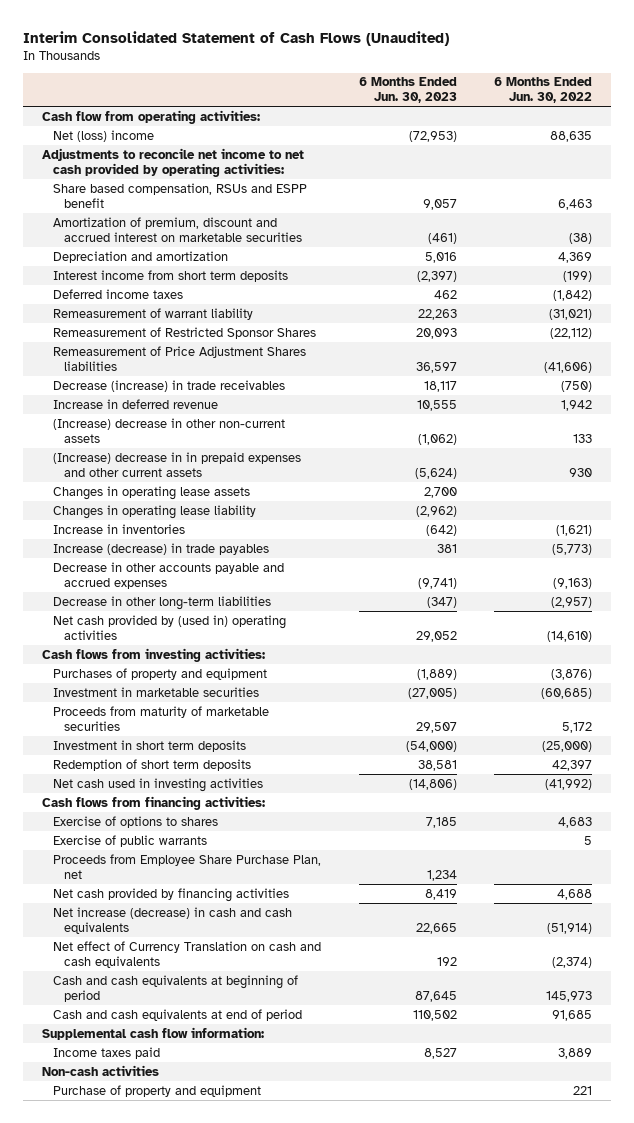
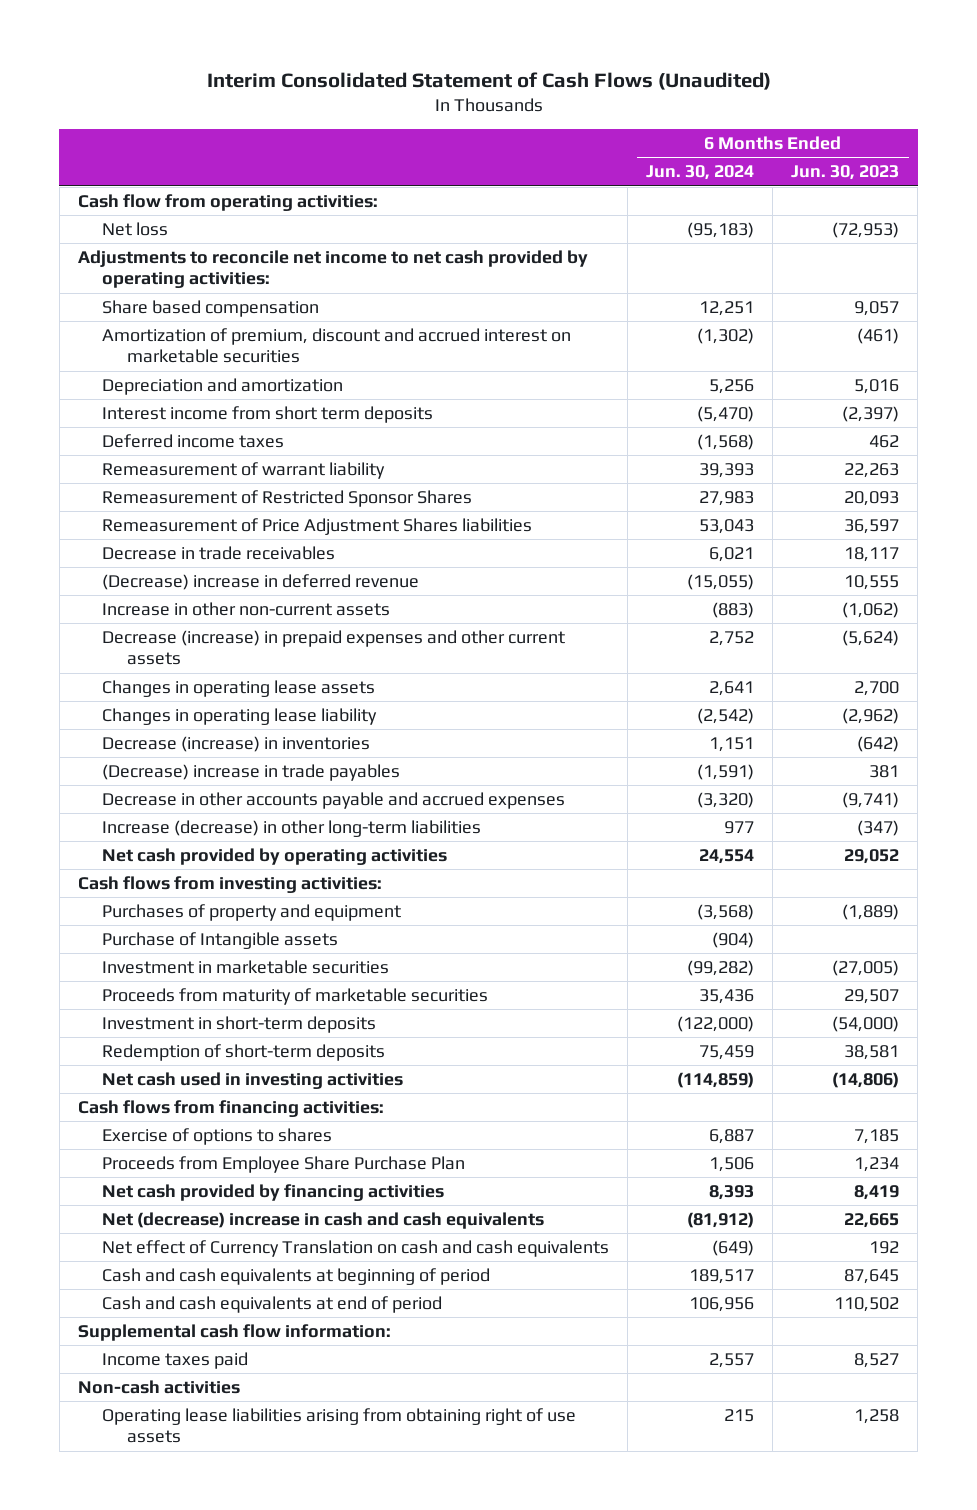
[494,77,593,104] 6 Months Ended Jun. 30, 2022 -> none
none -> [646,165,755,181] Jun. 30, 2024
[53,129,155,142] Net (loss) income -> [102,222,169,237] Net loss
[53,182,308,208] Share based compensation, RSUs and ESPP benefit -> [102,300,320,318] Share based compensation
[53,379,286,392] Decrease (increase) in trade receivables -> [102,546,336,561] Decrease in trade receivables
[53,398,219,409] Increase in deferred revenue -> [102,574,420,591] (Decrease) increase in deferred revenue
[53,417,286,443] (Increase) decrease in other non-current assets -> [102,602,391,617] Increase in other non-current assets
[53,451,302,477] (Increase) decrease in in prepaid expenses and other current assets -> [102,630,566,666] Decrease (increase) in prepaid expenses and other current assets
[53,523,186,534] Increase in inventories -> [102,736,371,753] Decrease (increase) in inventories
[53,542,270,555] Increase (decrease) in trade payables -> [102,764,401,782] (Decrease) increase in trade payables
[53,595,272,610] Decrease in other long-term liabilities -> [102,820,482,838] Increase (decrease) in other long-term liabilities
[53,614,287,640] Net cash provided by (used in) operating activities -> [102,848,448,866] Net cash provided by operating activities
none -> [102,932,339,950] Purchase of Intangible assets
[53,739,247,752] Investment in short term deposits -> [102,1016,377,1034] Investment in short-term deposits
[53,758,252,771] Redemption of short term deposits -> [102,1044,386,1062] Redemption of short-term deposits
[53,834,208,847] Exercise of public warrants -> none
[53,853,322,879] Proceeds from Employee Share Purchase Plan, net -> [102,1156,466,1174] Proceeds from Employee Share Purchase Plan
[53,906,293,934] Net increase (decrease) in cash and cash equivalents -> [102,1212,545,1230] Net (decrease) increase in cash and cash equivalents
[53,1084,262,1097] Purchase of property and equipment -> none
none -> [102,1408,577,1444] Operating lease liabilities arising from obtaining right of use assets

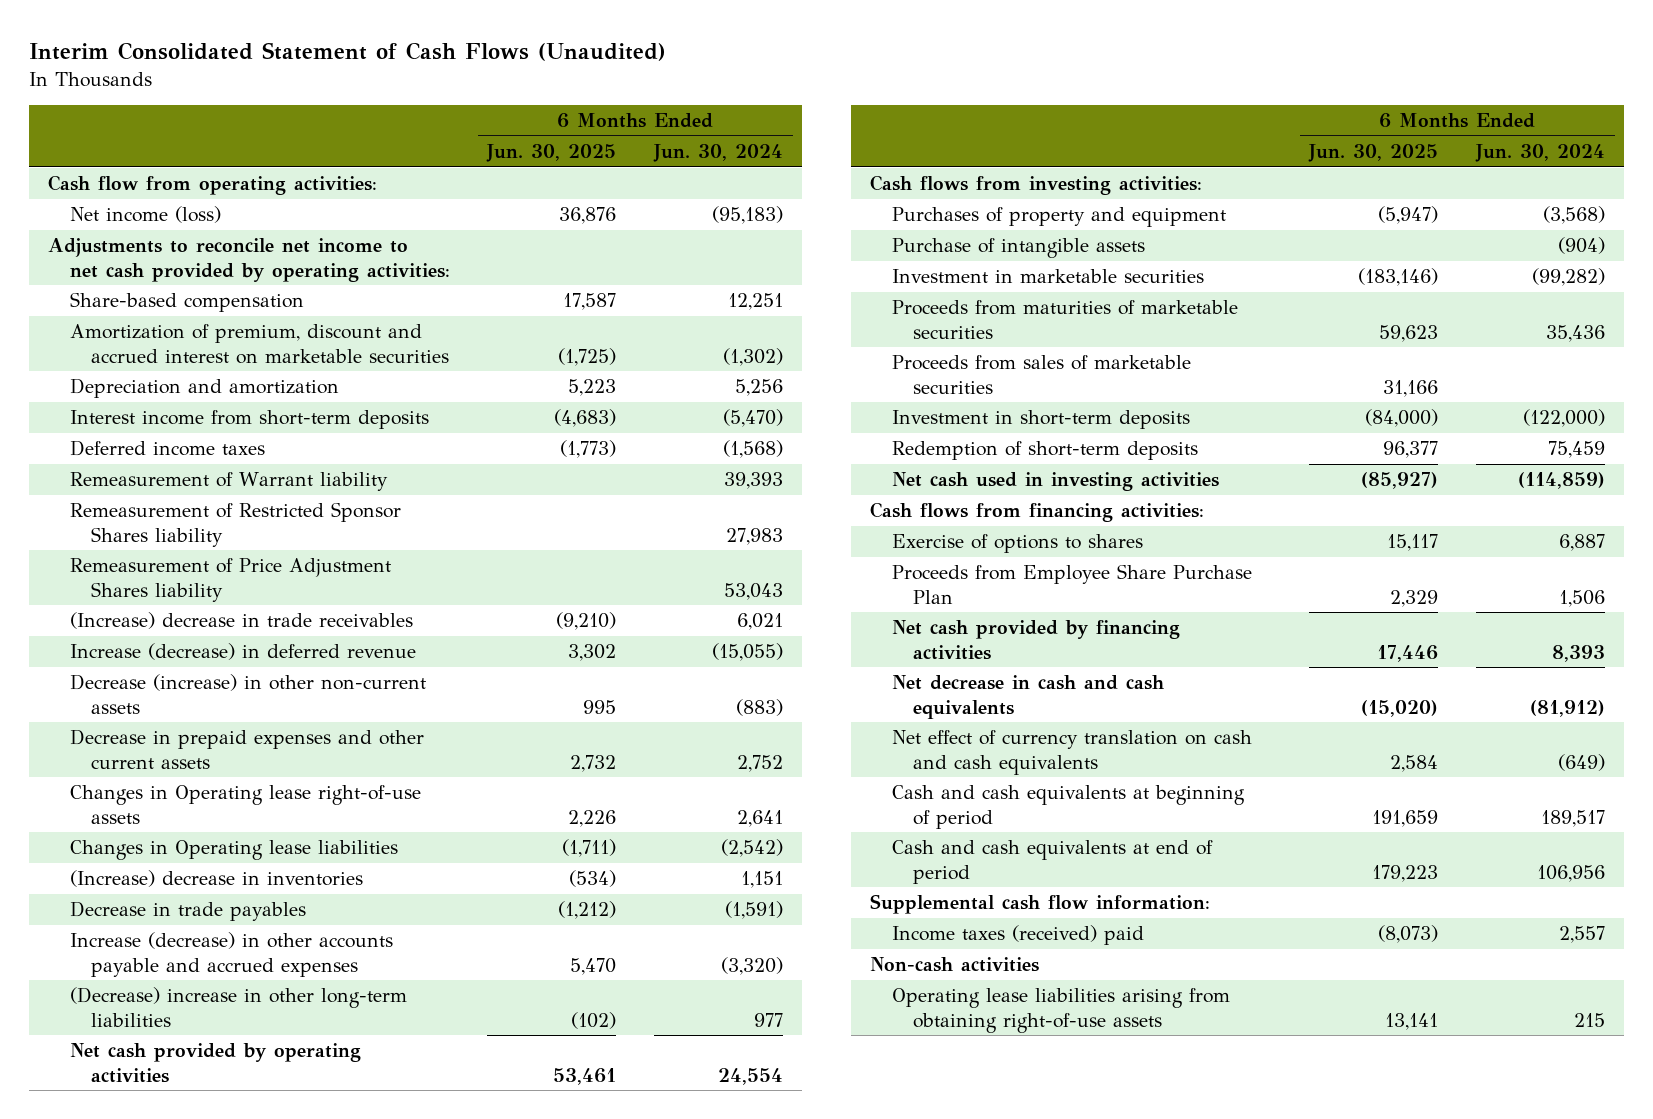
[791,165,900,181] Jun. 30, 2023 -> none
none -> [486,144,617,163] Jun. 30, 2025
[102,222,169,237] Net loss -> [69,206,221,224] Net income (loss)
[102,300,320,318] Share based compensation -> [69,292,304,313] Share-based compensation
[102,406,434,424] Interest income from short term deposits -> [69,410,429,430] Interest income from short-term deposits
[102,462,386,480] Remeasurement of warrant liability -> [69,472,388,492] Remeasurement of Warrant liability
[102,490,473,508] Remeasurement of Restricted Sponsor Shares -> [69,502,401,547] Remeasurement of Restricted Sponsor Shares liability
[102,518,533,536] Remeasurement of Price Adjustment Shares liabilities -> [69,558,391,602] Remeasurement of Price Adjustment Shares liability
[102,546,336,561] Decrease in trade receivables -> [69,612,413,630] (Increase) decrease in trade receivables
[102,574,420,591] (Decrease) increase in deferred revenue -> [69,643,416,661] Increase (decrease) in deferred revenue
[102,602,391,617] Increase in other non-current assets -> [69,674,426,714] Decrease (increase) in other non-current assets
[102,630,566,666] Decrease (increase) in prepaid expenses and other current assets -> [69,729,424,769] Decrease in prepaid expenses and other current assets
[102,680,376,698] Changes in operating lease assets -> [69,785,421,824] Changes in Operating lease right-of-use assets
[102,708,378,726] Changes in operating lease liability -> [69,840,398,861] Changes in Operating lease liabilities
[102,736,371,753] Decrease (increase) in inventories -> [69,870,363,888] (Increase) decrease in inventories
[102,764,401,782] (Decrease) increase in trade payables -> [69,901,306,922] Decrease in trade payables
[102,792,566,810] Decrease in other accounts payable and accrued expenses -> [69,932,393,977] Increase (decrease) in other accounts payable and accrued expenses
[102,820,482,838] Increase (decrease) in other long-term liabilities -> [69,987,407,1027] (Decrease) increase in other long-term liabilities
[102,932,339,950] Purchase of Intangible assets -> [891,238,1145,259] Purchase of intangible assets
[102,988,489,1006] Proceeds from maturity of marketable securities -> [891,300,1238,339] Proceeds from maturities of marketable securities
none -> [891,355,1191,394] Proceeds from sales of marketable securities
[102,1212,545,1230] Net (decrease) increase in cash and cash equivalents -> [891,675,1164,719] Net decrease in cash and cash equivalents
[102,1240,610,1258] Net effect of Currency Translation on cash and cash equivalents -> [891,730,1252,775] Net effect of currency translation on cash and cash equivalents
[102,1352,249,1370] Income taxes paid -> [891,925,1144,946] Income taxes (received) paid
[102,1408,577,1444] Operating lease liabilities arising from obtaining right of use assets -> [891,988,1230,1033] Operating lease liabilities arising from obtaining right-of-use assets

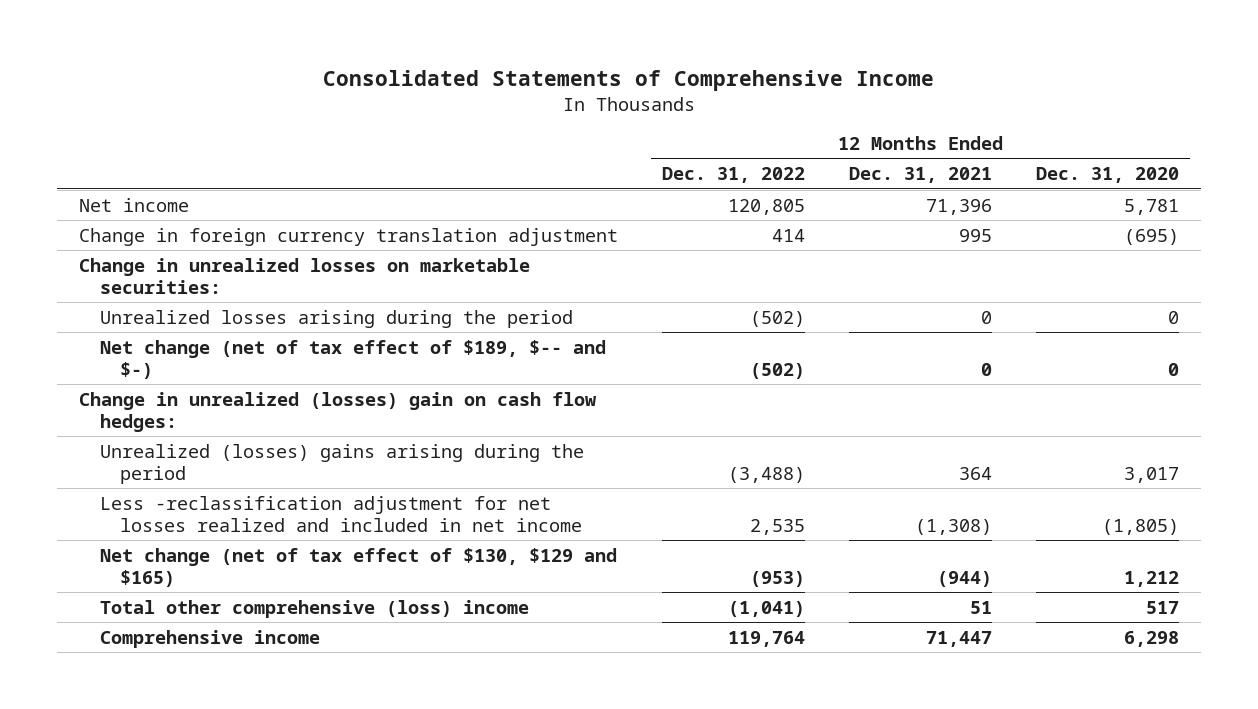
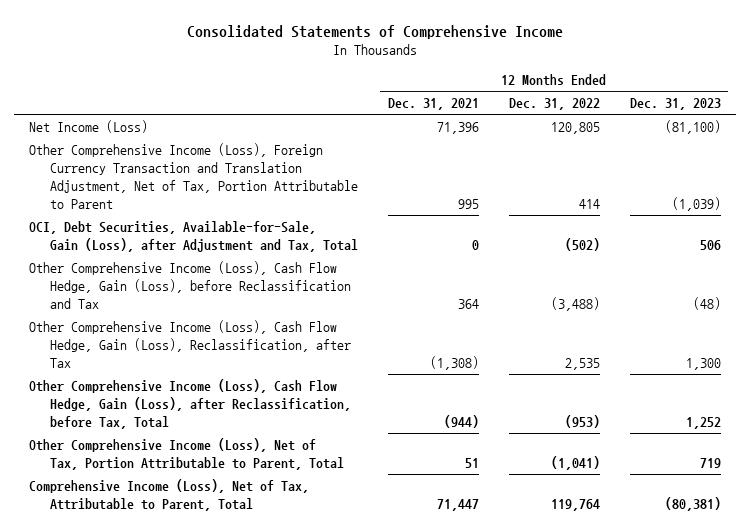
[1035,167,1179,184] Dec. 31, 2020 -> none
none -> [629,98,721,111] Dec. 31, 2023
[79,257,531,295] Change in unrealized losses on marketable securities: -> none
[99,309,573,328] Unrealized losses arising during the period -> none
[79,391,598,433] Change in unrealized (losses) gain on cash flow hedges: -> none
[79,197,190,212] Net income -> [28,119,148,133] Net Income (Loss)
[79,227,619,246] Change in foreign currency translation adjustment -> [28,142,358,210] Other Comprehensive Income (Loss), Foreign Currency Transaction and Translation Adjustment, Net of Tax, Portion Attributable to Parent
[99,339,606,380] Net change (net of tax effect of $189, $-- and $-) -> [28,220,358,253] OCI, Debt Securities, Available-for-Sale, Gain (Loss), after Adjustment and Tax, Total
[99,443,584,485] Unrealized (losses) gains arising during the period -> [28,260,351,310] Other Comprehensive Income (Loss), Cash Flow Hedge, Gain (Loss), before Reclassification and Tax
[99,495,583,533] Less -reclassification adjustment for net losses realized and included in net income -> [28,319,351,369] Other Comprehensive Income (Loss), Cash Flow Hedge, Gain (Loss), Reclassification, after Tax
[99,547,617,588] Net change (net of tax effect of $130, $129 and $165) -> [28,378,351,430] Other Comprehensive Income (Loss), Cash Flow Hedge, Gain (Loss), after Reclassification, before Tax, Total
[99,599,529,618] Total other comprehensive (loss) income -> [28,437,344,471] Other Comprehensive Income (Loss), Net of Tax, Portion Attributable to Parent, Total
[99,629,320,648] Comprehensive income -> [28,478,309,512] Comprehensive Income (Loss), Net of Tax, Attributable to Parent, Total

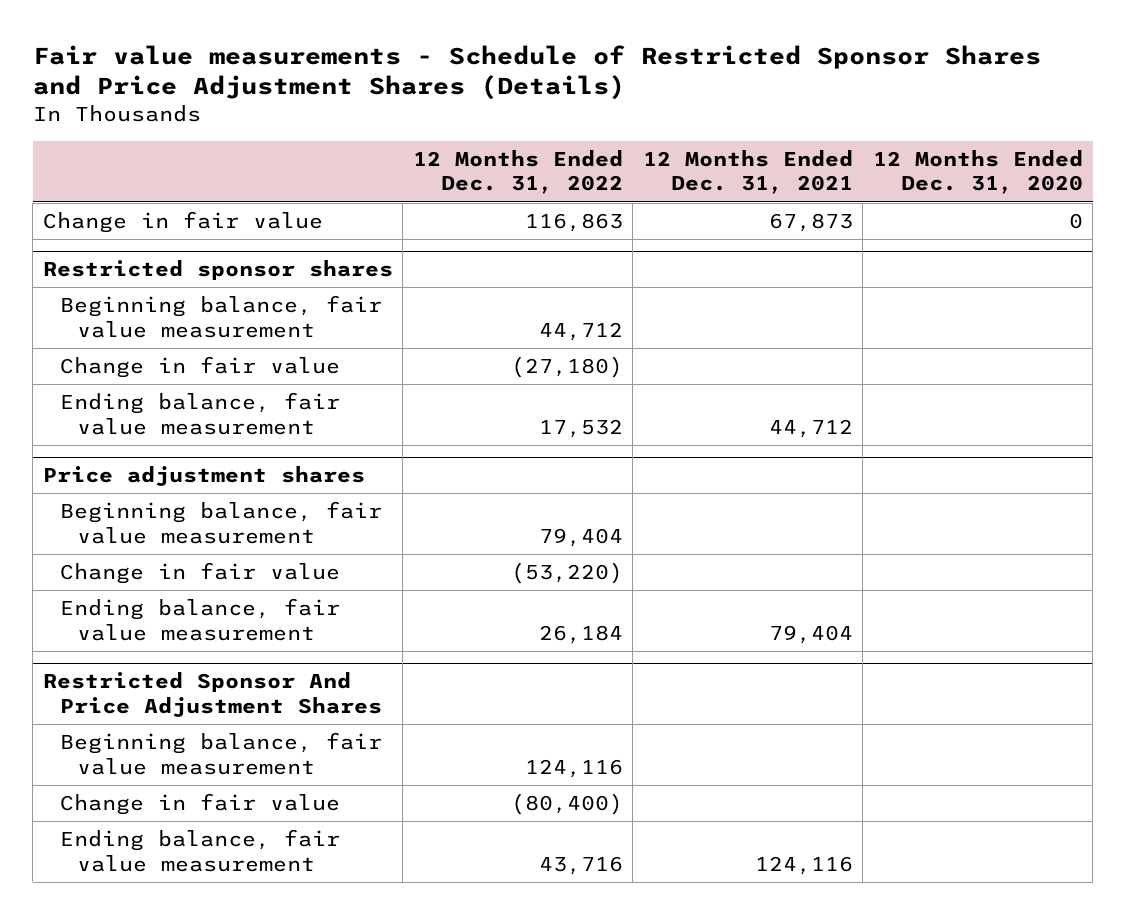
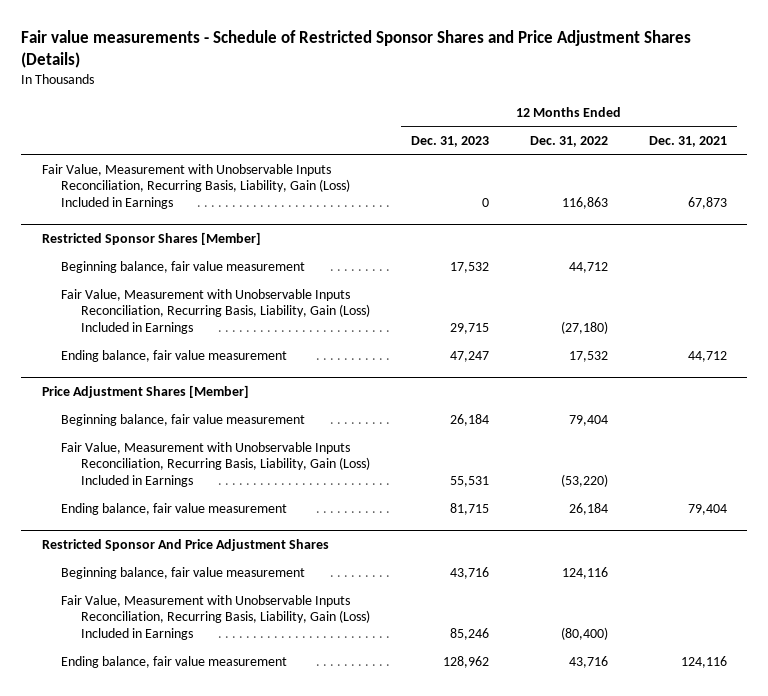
[872,149,1083,195] 12 Months Ended Dec. 31, 2020 -> none
none -> [410,135,489,147] Dec. 31, 2023
[42,210,323,233] Change in fair value -> [41,163,351,209] Fair Value, Measurement with Unobservable Inputs Reconciliation, Recurring Basis, Liability, Gain (Loss) Included in Earnings
[42,260,393,281] Restricted sponsor shares -> [41,231,261,245] Restricted Sponsor Shares [Member]
[59,355,340,378] Change in fair value -> [61,288,371,334] Fair Value, Measurement with Unobservable Inputs Reconciliation, Recurring Basis, Liability, Gain (Loss) Included in Earnings
[42,466,365,487] Price adjustment shares -> [41,384,249,398] Price Adjustment Shares [Member]
[59,561,340,584] Change in fair value -> [61,441,371,487] Fair Value, Measurement with Unobservable Inputs Reconciliation, Recurring Basis, Liability, Gain (Loss) Included in Earnings
[59,792,340,815] Change in fair value -> [61,594,371,640] Fair Value, Measurement with Unobservable Inputs Reconciliation, Recurring Basis, Liability, Gain (Loss) Included in Earnings

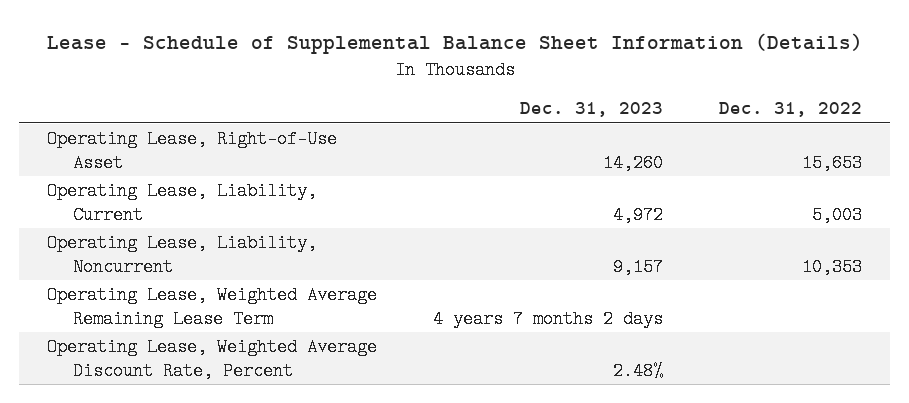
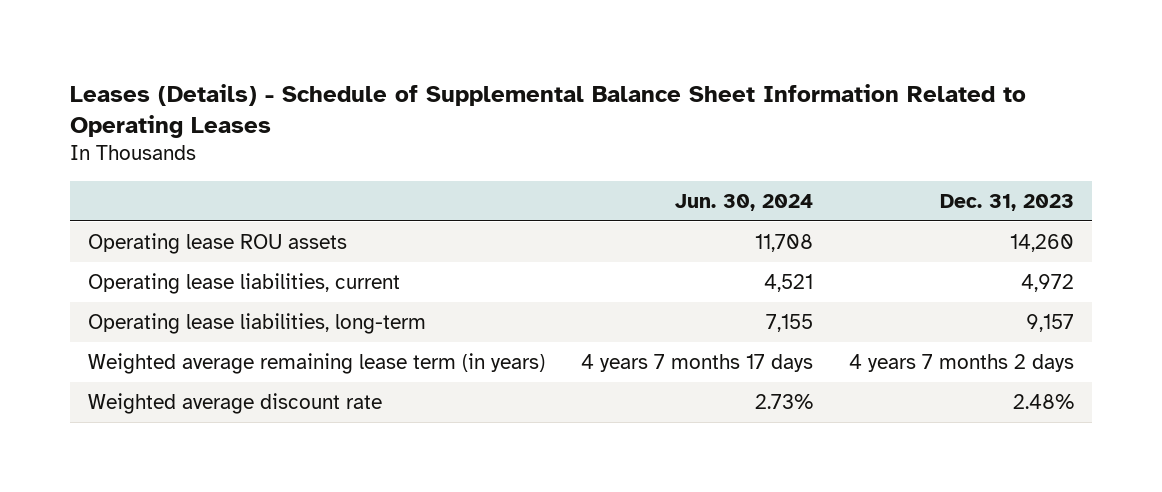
[46,32,863,54] Lease - Schedule of Supplemental Balance Sheet Information (Details) -> [70,83,1027,139] Leases (Details) - Schedule of Supplemental Balance Sheet Information Related to Operating Leases
[719,102,863,118] Dec. 31, 2022 -> none
none -> [675,193,814,211] Jun. 30, 2024
[46,130,337,172] Operating Lease, Right-of-Use Asset -> [88,233,348,255] Operating lease ROU assets
[46,182,317,224] Operating Lease, Liability, Current -> [88,273,401,295] Operating lease liabilities, current
[46,234,317,276] Operating Lease, Liability, Noncurrent -> [88,313,427,335] Operating lease liabilities, long-term
[46,286,377,328] Operating Lease, Weighted Average Remaining Lease Term -> [88,353,546,375] Weighted average remaining lease term (in years)
[46,338,377,380] Operating Lease, Weighted Average Discount Rate, Percent -> [88,393,383,415] Weighted average discount rate

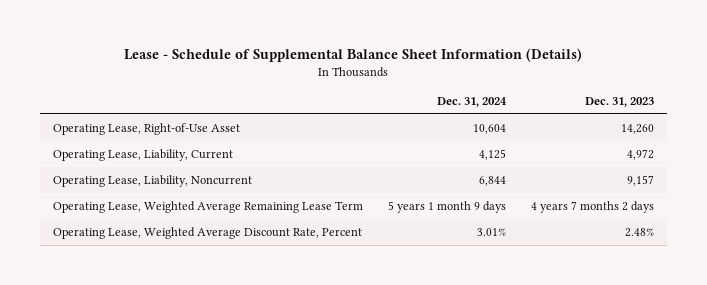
[70,83,1027,139] Leases (Details) - Schedule of Supplemental Balance Sheet Information Related to Operating Leases -> [124,48,583,63] Lease - Schedule of Supplemental Balance Sheet Information (Details)
[675,193,814,211] Jun. 30, 2024 -> none
none -> [436,97,507,108] Dec. 31, 2024
[88,233,348,255] Operating lease ROU assets -> [52,122,240,135] Operating Lease, Right-of-Use Asset
[88,273,401,295] Operating lease liabilities, current -> [52,148,233,161] Operating Lease, Liability, Current
[88,313,427,335] Operating lease liabilities, long-term -> [52,174,252,187] Operating Lease, Liability, Noncurrent
[88,353,546,375] Weighted average remaining lease term (in years) -> [52,200,363,213] Operating Lease, Weighted Average Remaining Lease Term
[88,393,383,415] Weighted average discount rate -> [52,226,362,239] Operating Lease, Weighted Average Discount Rate, Percent

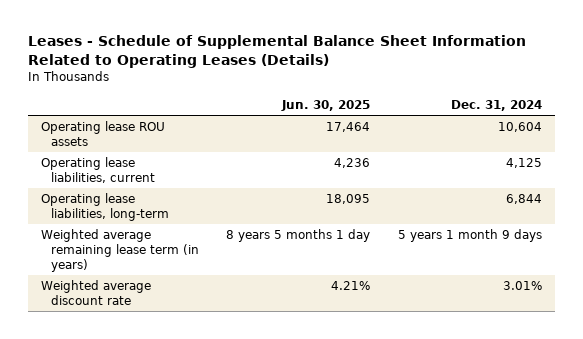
[124,48,583,63] Lease - Schedule of Supplemental Balance Sheet Information (Details) -> [27,35,526,69] Leases - Schedule of Supplemental Balance Sheet Information Related to Operating Leases (Details)
[585,97,655,108] Dec. 31, 2023 -> none
none -> [281,99,371,111] Jun. 30, 2025
[52,122,240,135] Operating Lease, Right-of-Use Asset -> [41,121,166,147] Operating lease ROU assets
[52,148,233,161] Operating Lease, Liability, Current -> [41,157,156,184] Operating lease liabilities, current
[52,174,252,187] Operating Lease, Liability, Noncurrent -> [41,193,170,222] Operating lease liabilities, long-term
[52,200,363,213] Operating Lease, Weighted Average Remaining Lease Term -> [41,229,200,273] Weighted average remaining lease term (in years)
[52,226,362,239] Operating Lease, Weighted Average Discount Rate, Percent -> [41,280,152,306] Weighted average discount rate

